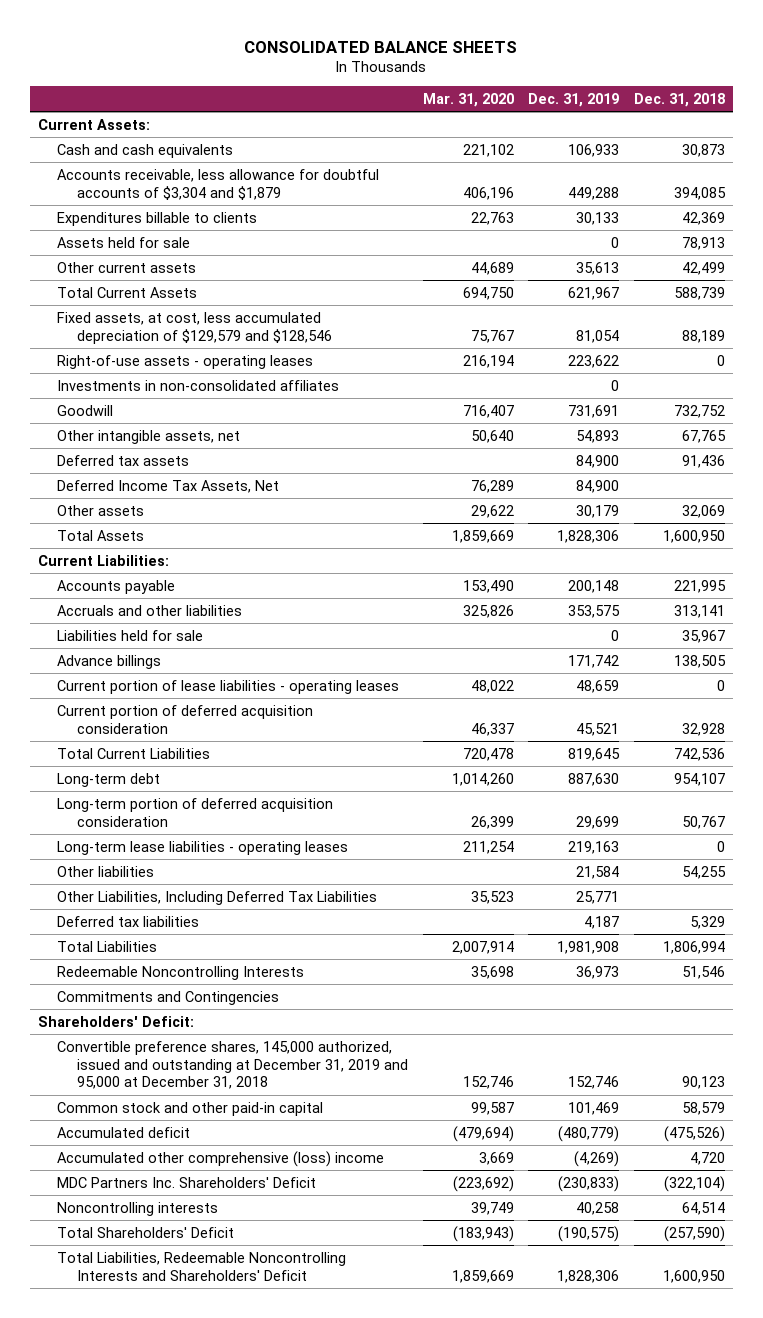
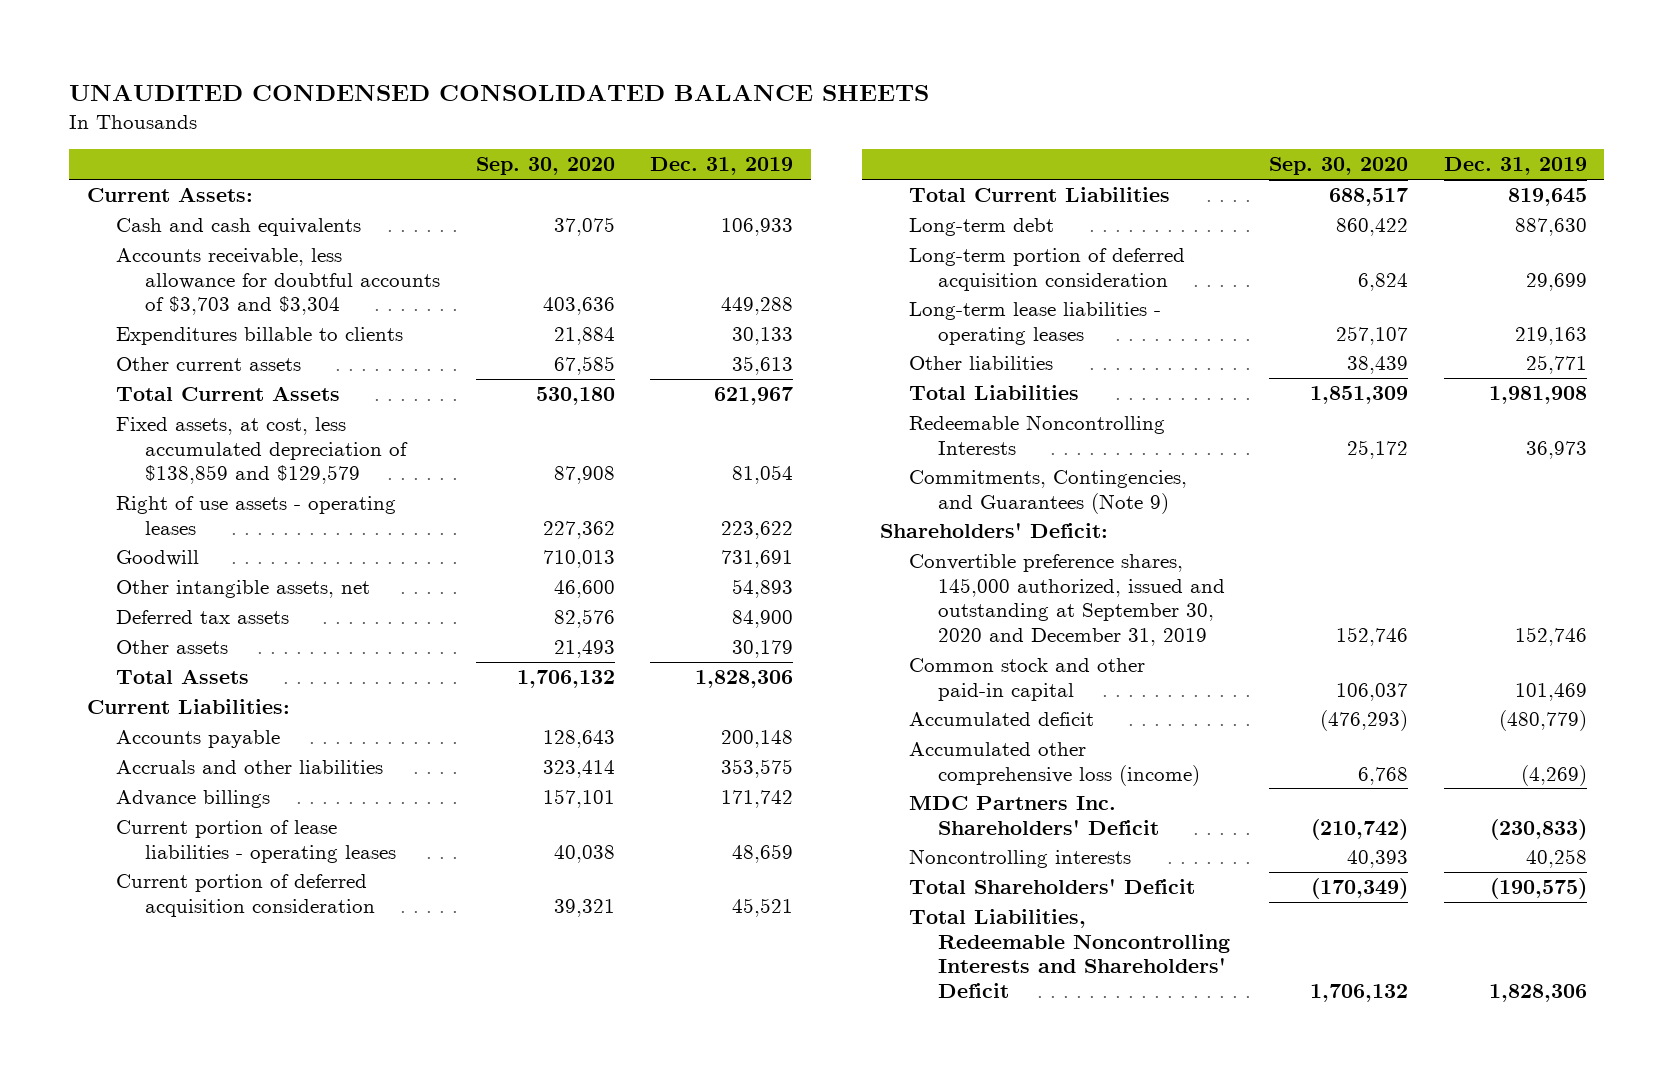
[244,40,518,53] CONSOLIDATED BALANCE SHEETS -> [69,84,930,102] UNAUDITED CONDENSED CONSOLIDATED BALANCE SHEETS
[422,92,514,107] Mar. 31, 2020 -> none
[634,92,726,107] Dec. 31, 2018 -> none
none -> [475,157,615,176] Sep. 30, 2020
[57,168,380,200] Accounts receivable, less allowance for doubtful accounts of $3,304 and $1,879 -> [116,247,441,316] Accounts receivable, less allowance for doubtful accounts of $3,703 and $3,304
[57,236,191,248] Assets held for sale -> none
[57,379,340,391] Investments in non-consolidated affiliates -> none
[57,311,332,344] Fixed assets, at cost, less accumulated depreciation of $129,579 and $128,546 -> [116,416,409,485] Fixed assets, at cost, less accumulated depreciation of $138,859 and $129,579
[57,354,314,369] Right-of-use assets - operating leases -> [116,495,397,535] Right of use assets - operating leases
[57,479,280,493] Deferred Income Tax Assets, Net -> none
[57,629,204,641] Liabilities held for sale -> none
[57,890,378,905] Other Liabilities, Including Deferred Tax Liabilities -> none
[57,915,200,927] Deferred tax liabilities -> none
[576,865,620,879] 21,584 -> [1525,354,1587,374] 25,771
[57,990,280,1005] Commitments and Contingencies -> [909,469,1188,514] Commitments, Contingencies, and Guarantees (Note 9)
[57,1040,408,1090] Convertible preference shares, 145,000 authorized, issued and outstanding at December 31, 2019 and 95,000 at December 31, 2018 -> [909,553,1226,647] Convertible preference shares, 145,000 authorized, issued and outstanding at September 30, 2020 and December 31, 2019
[57,1150,385,1167] Accumulated other comprehensive (loss) income -> [909,741,1201,786] Accumulated other comprehensive loss (income)

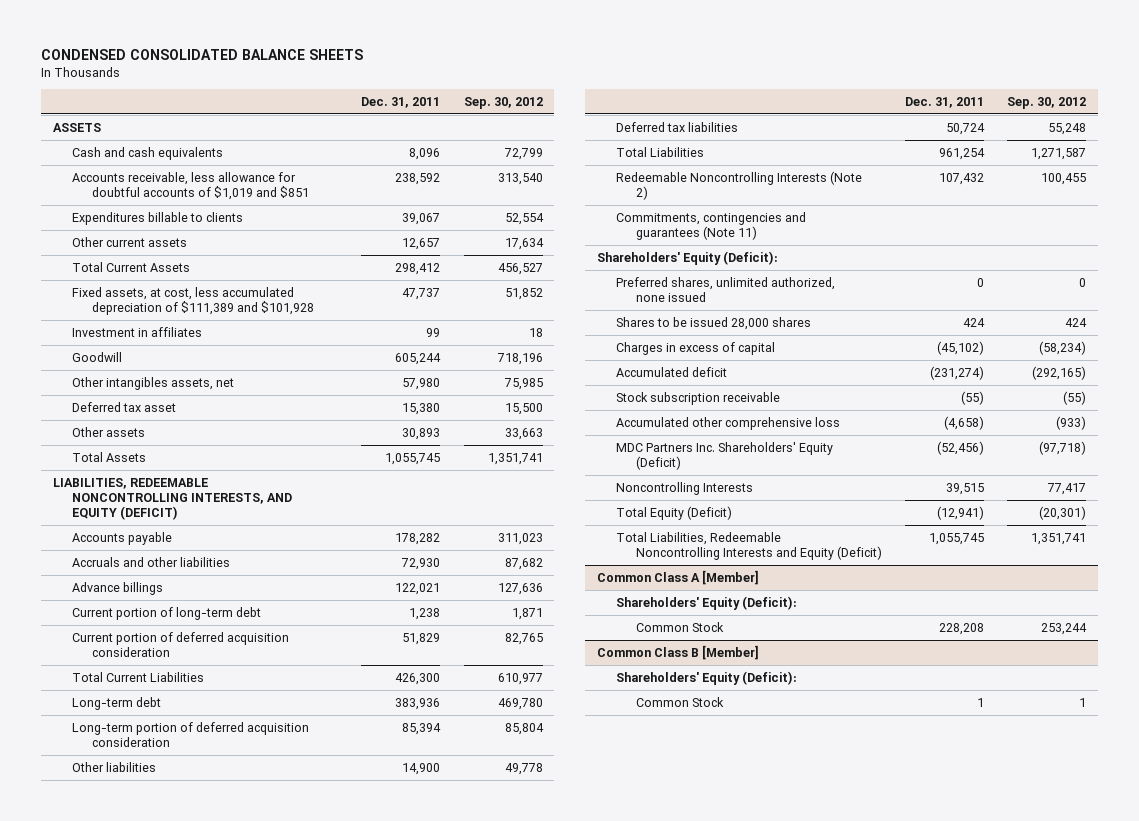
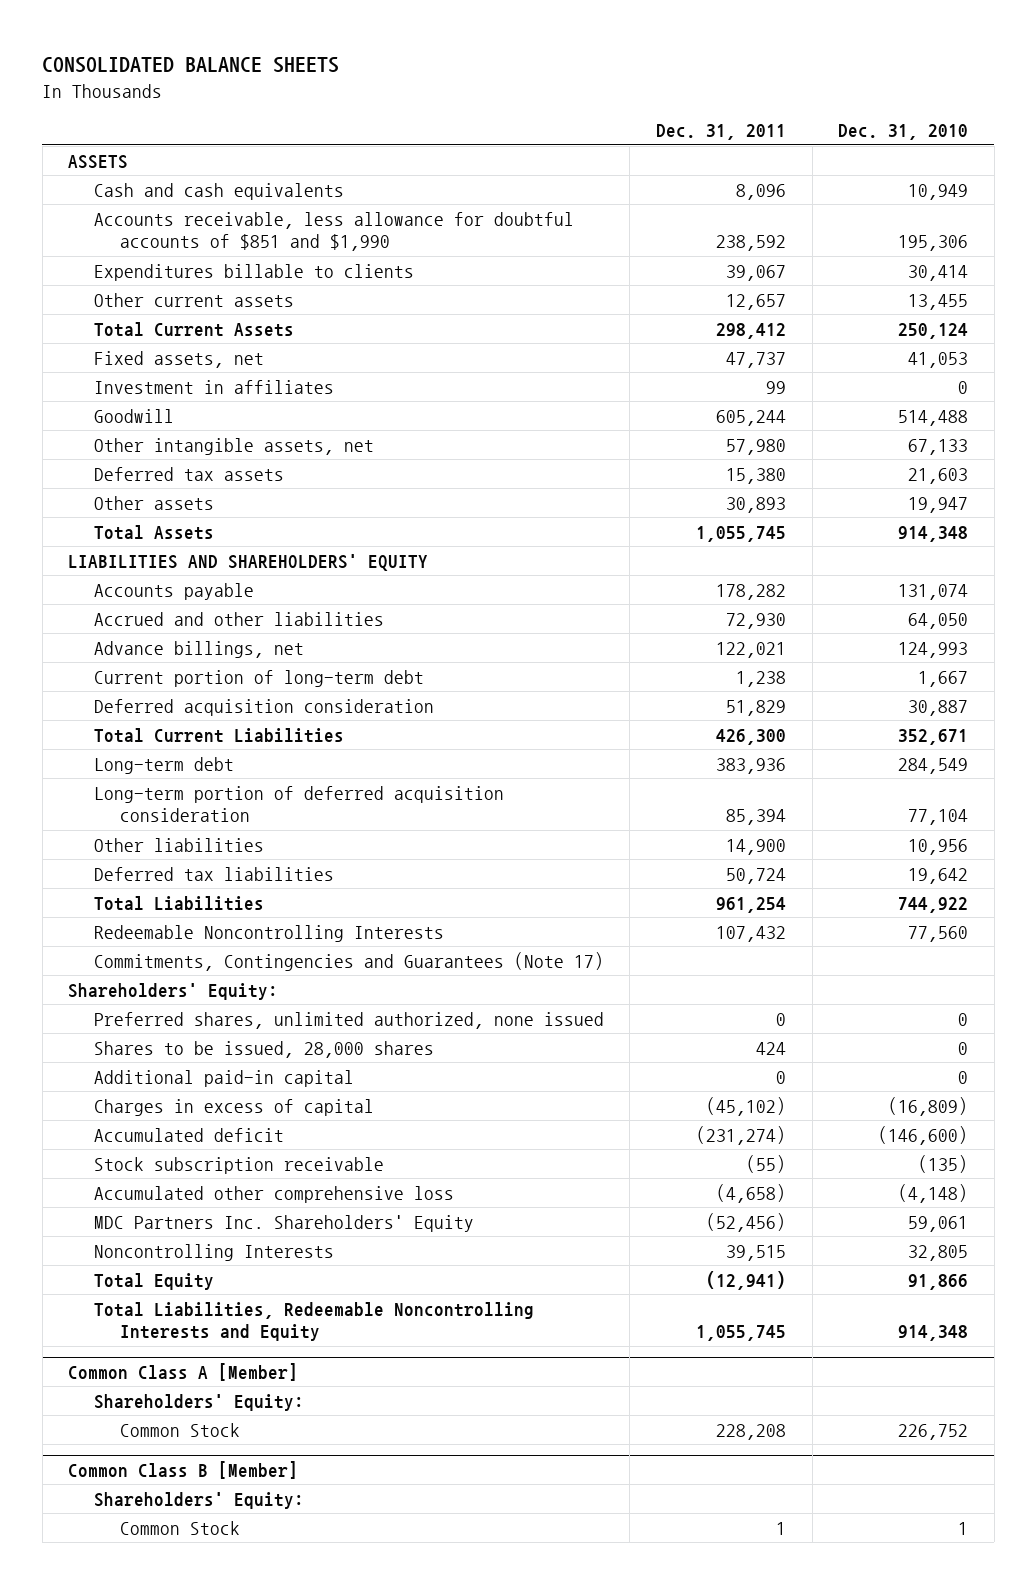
[41,49,364,61] CONDENSED CONSOLIDATED BALANCE SHEETS -> [42,57,340,74] CONSOLIDATED BALANCE SHEETS
[463,96,543,109] Sep. 30, 2012 -> none
none -> [838,124,969,141] Dec. 31, 2010
[72,171,309,200] Accounts receivable, less allowance for doubtful accounts of $1,019 and $851 -> [93,211,574,252] Accounts receivable, less allowance for doubtful accounts of $851 and $1,990
[72,286,314,315] Fixed assets, at cost, less accumulated depreciation of $111,389 and $101,928 -> [93,350,264,368] Fixed assets, net
[72,376,235,390] Other intangibles assets, net -> [93,437,374,455] Other intangible assets, net
[72,401,177,412] Deferred tax asset -> [93,466,284,481] Deferred tax assets
[52,477,293,520] LIABILITIES, REDEEMABLE NONCONTROLLING INTERESTS, AND EQUITY (DEFICIT) -> [68,553,429,571] LIABILITIES AND SHAREHOLDERS' EQUITY
[72,556,231,567] Accruals and other liabilities -> [93,611,384,626] Accrued and other liabilities
[72,581,164,595] Advance billings -> [93,640,304,658] Advance billings, net
[72,631,290,657] Current portion of deferred acquisition consideration -> [93,698,434,716] Deferred acquisition consideration
[616,170,863,200] Redeemable Noncontrolling Interests (Note 2) -> [93,924,444,942] Redeemable Noncontrolling Interests
[616,211,807,240] Commitments, contingencies and guarantees (Note 11) -> [93,951,604,971] Commitments, Contingencies and Guarantees (Note 17)
[596,250,778,265] Shareholders' Equity (Deficit): -> [68,982,279,1000] Shareholders' Equity:
[616,316,812,330] Shares to be issued 28,000 shares -> [93,1040,434,1058] Shares to be issued, 28,000 shares
none -> [93,1069,354,1087] Additional paid-in capital
[616,441,834,470] MDC Partners Inc. Shareholders' Equity (Deficit) -> [93,1214,474,1232] MDC Partners Inc. Shareholders' Equity
[616,505,733,520] Total Equity (Deficit) -> [93,1272,214,1290] Total Equity
[616,531,882,560] Total Liabilities, Redeemable Noncontrolling Interests and Equity (Deficit) -> [93,1301,534,1342] Total Liabilities, Redeemable Noncontrolling Interests and Equity
[616,595,798,610] Shareholders' Equity (Deficit): -> [93,1393,304,1411] Shareholders' Equity:
[616,670,798,685] Shareholders' Equity (Deficit): -> [93,1491,304,1509] Shareholders' Equity:

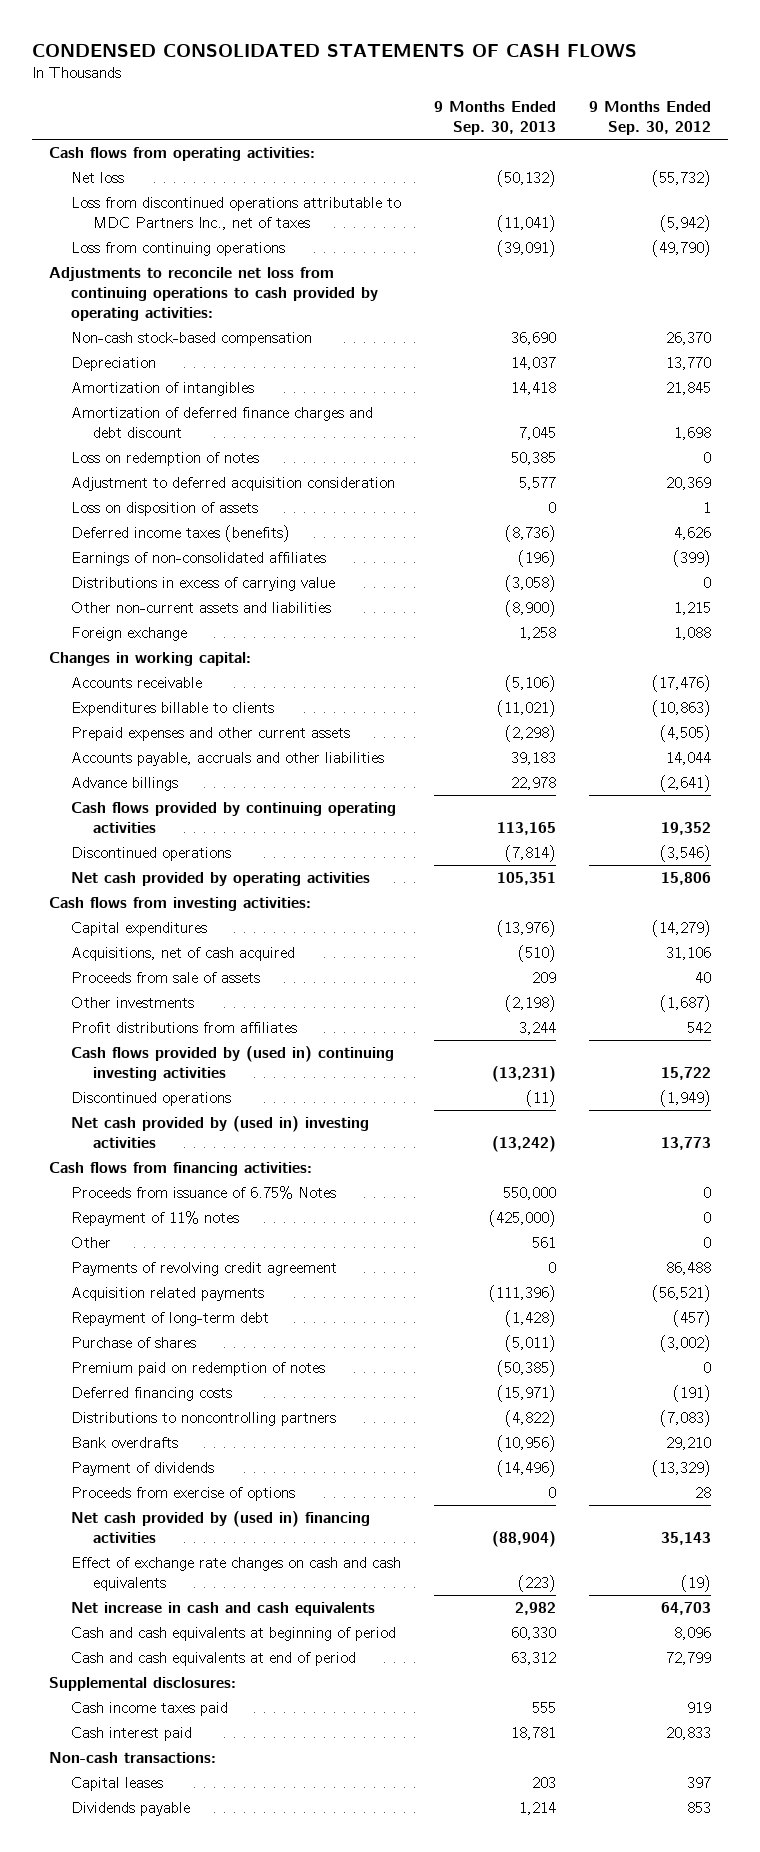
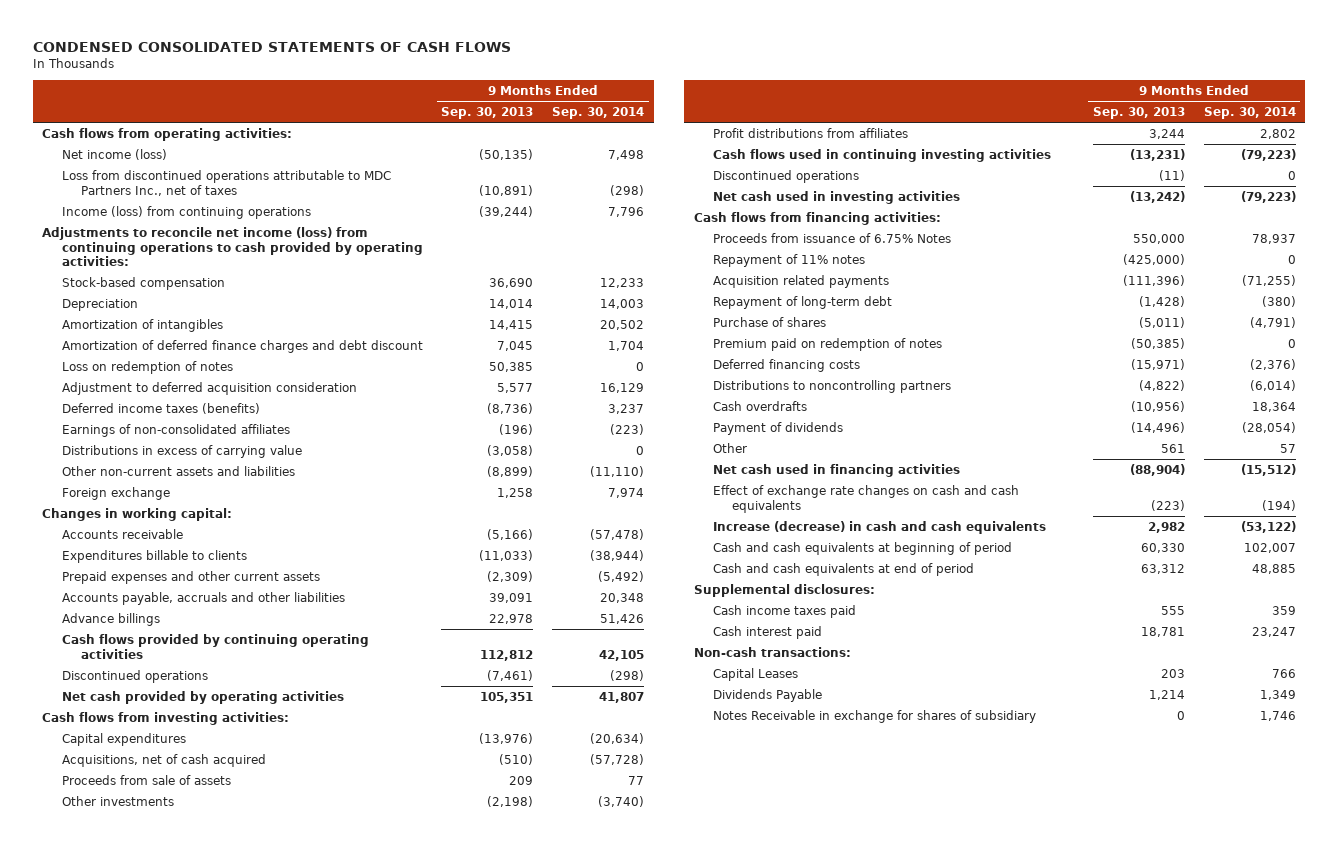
[589,101,712,136] 9 Months Ended Sep. 30, 2012 -> none
none -> [552,107,645,120] Sep. 30, 2014
[70,172,124,184] Net loss -> [61,148,167,160] Net income (loss)
[496,170,556,188] (50,132) -> [479,148,534,160] (50,135)
[496,214,556,232] (11,041) -> [479,184,534,196] (10,891)
[70,242,285,257] Loss from continuing operations -> [61,205,311,219] Income (loss) from continuing operations
[496,240,556,258] (39,091) -> [479,205,534,217] (39,244)
[48,267,378,321] Adjustments to reconcile net loss from continuing operations to cash provided by operating activities: -> [42,226,423,267] Adjustments to reconcile net income (loss) from continuing operations to cash provided by operating activities:
[70,332,312,347] Non-cash stock-based compensation -> [61,276,225,290] Stock-based compensation
[510,357,556,371] 14,037 -> [489,298,534,309] 14,014
[510,382,556,396] 14,418 -> [489,319,534,330] 14,415
[70,502,258,517] Loss on disposition of assets -> none
[504,600,556,618] (8,900) -> [487,465,534,477] (8,899)
[504,675,556,693] (5,106) -> [487,528,534,540] (5,166)
[496,700,556,718] (11,021) -> [479,549,534,561] (11,033)
[504,725,556,743] (2,298) -> [487,570,534,582] (2,309)
[510,752,556,766] 39,183 -> [489,592,534,603] 39,091
[496,821,556,835] 113,165 -> [480,649,534,661] 112,812
[504,845,556,863] (7,814) -> [487,669,534,681] (7,461)
[70,1046,394,1081] Cash flows provided by (used in) continuing investing activities -> [712,148,1051,162] Cash flows used in continuing investing activities
[70,1116,369,1148] Net cash provided by (used in) investing activities -> [712,190,960,204] Net cash used in investing activities
[70,1262,337,1277] Payments of revolving credit agreement -> none
[70,1437,178,1449] Bank overdrafts -> [712,400,807,411] Cash overdrafts
[70,1487,295,1502] Proceeds from exercise of options -> none
[70,1237,111,1249] Other -> [712,442,747,453] Other
[70,1511,370,1543] Net cash provided by (used in) financing activities -> [712,463,960,477] Net cash used in financing activities
[70,1602,375,1617] Net increase in cash and cash equivalents -> [712,520,1046,534] Increase (decrease) in cash and cash equivalents
[70,1777,163,1792] Capital leases -> [712,667,798,681] Capital Leases
[70,1802,190,1817] Dividends payable -> [712,688,822,702] Dividends Payable
none -> [712,709,1036,723] Notes Receivable in exchange for shares of subsidiary

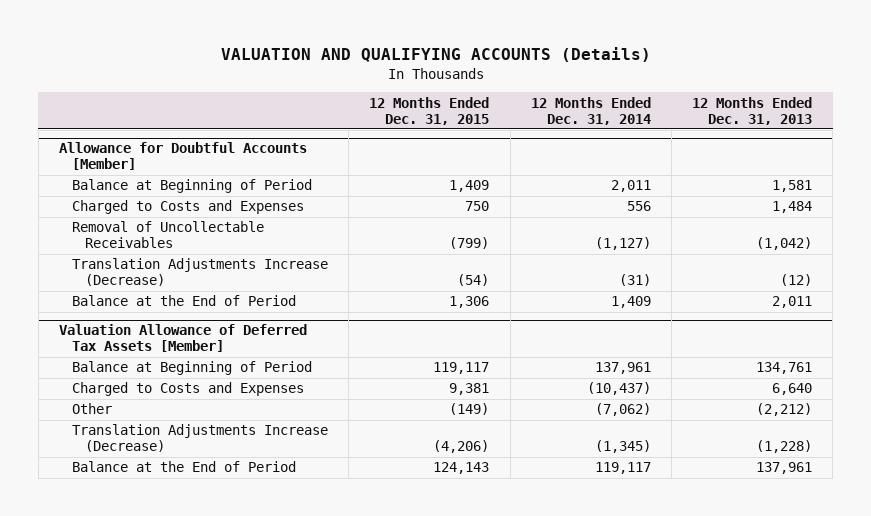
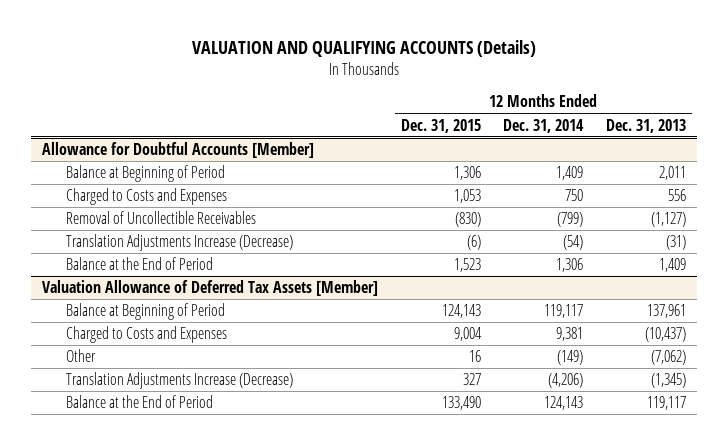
[449,180,490,193] 1,409 -> [453,166,481,181] 1,306
[610,180,651,193] 2,011 -> [556,166,584,181] 1,409
[772,180,813,193] 1,581 -> [659,166,687,181] 2,011
[465,201,490,212] 750 -> [453,189,481,204] 1,053
[626,201,651,212] 556 -> [565,189,584,202] 750
[772,201,813,214] 1,484 -> [668,189,687,202] 556
[71,221,264,249] Removal of Uncollectable Receivables -> [65,211,256,225] Removal of Uncollectible Receivables
[449,237,490,250] (799) -> [454,212,481,228] (830)
[594,237,651,251] (1,127) -> [557,212,584,228] (799)
[756,237,813,251] (1,042) -> [651,212,687,228] (1,127)
[457,274,490,287] (54) -> [466,235,481,251] (6)
[618,274,651,287] (31) -> [563,235,584,251] (54)
[780,274,813,287] (12) -> [666,235,687,251] (31)
[449,296,490,309] 1,306 -> [453,258,481,273] 1,523
[610,296,651,309] 1,409 -> [556,258,584,273] 1,306
[772,296,813,309] 2,011 -> [659,258,687,273] 1,409
[433,362,490,375] 119,117 -> [441,304,481,319] 124,143
[594,362,651,375] 137,961 -> [544,304,584,319] 119,117
[756,362,813,375] 134,761 -> [647,304,687,319] 137,961
[449,383,490,396] 9,381 -> [453,327,482,342] 9,004
[586,382,651,396] (10,437) -> [556,327,584,342] 9,381
[772,383,813,396] 6,640 -> [645,327,687,343] (10,437)
[449,403,490,416] (149) -> [468,350,481,363] 16
[594,403,651,417] (7,062) -> [557,350,584,366] (149)
[756,403,813,417] (2,212) -> [651,350,687,366] (7,062)
[433,440,490,454] (4,206) -> [462,373,481,386] 327
[594,440,651,454] (1,345) -> [548,373,584,389] (4,206)
[756,440,813,454] (1,228) -> [651,373,687,389] (1,345)
[433,462,490,475] 124,143 -> [441,396,481,411] 133,490
[594,462,651,475] 119,117 -> [544,396,584,411] 124,143
[756,462,813,475] 137,961 -> [647,396,687,411] 119,117

